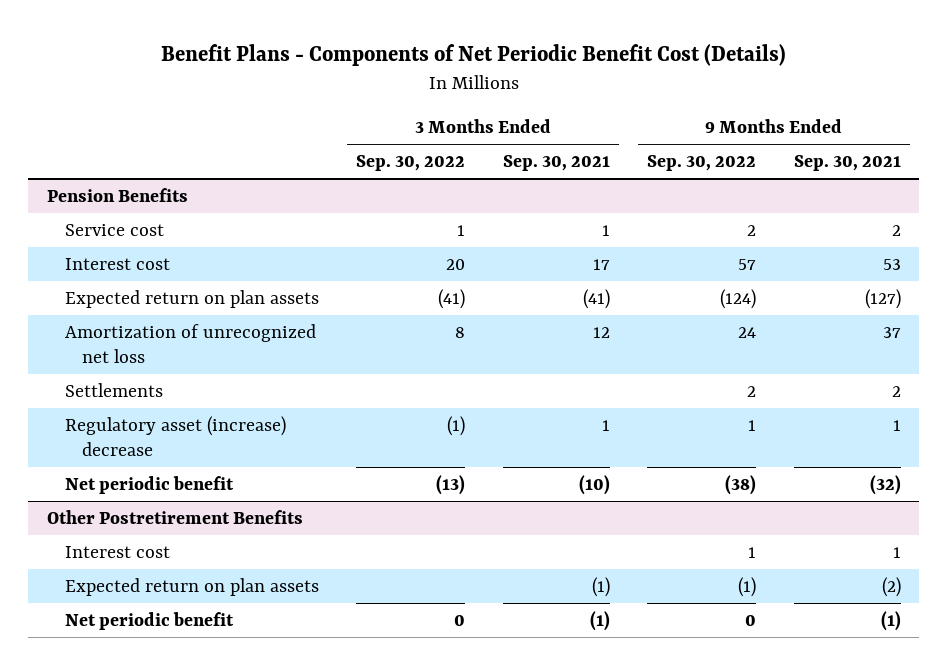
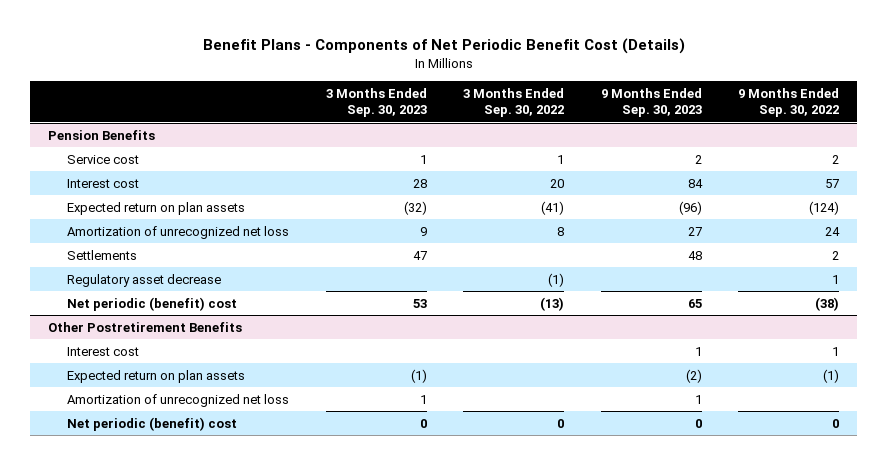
[502,155,610,172] Sep. 30, 2021 -> none
[793,155,901,172] Sep. 30, 2021 -> none
none -> [325,87,427,118] 3 Months Ended Sep. 30, 2023
none -> [600,87,702,118] 9 Months Ended Sep. 30, 2023
[64,415,286,457] Regulatory asset (increase) decrease -> [67,273,222,287] Regulatory asset decrease
[64,475,234,494] Net periodic benefit -> [67,296,238,311] Net periodic (benefit) cost
none -> [67,393,290,407] Amortization of unrecognized net loss
[64,611,234,630] Net periodic benefit -> [67,416,238,431] Net periodic (benefit) cost

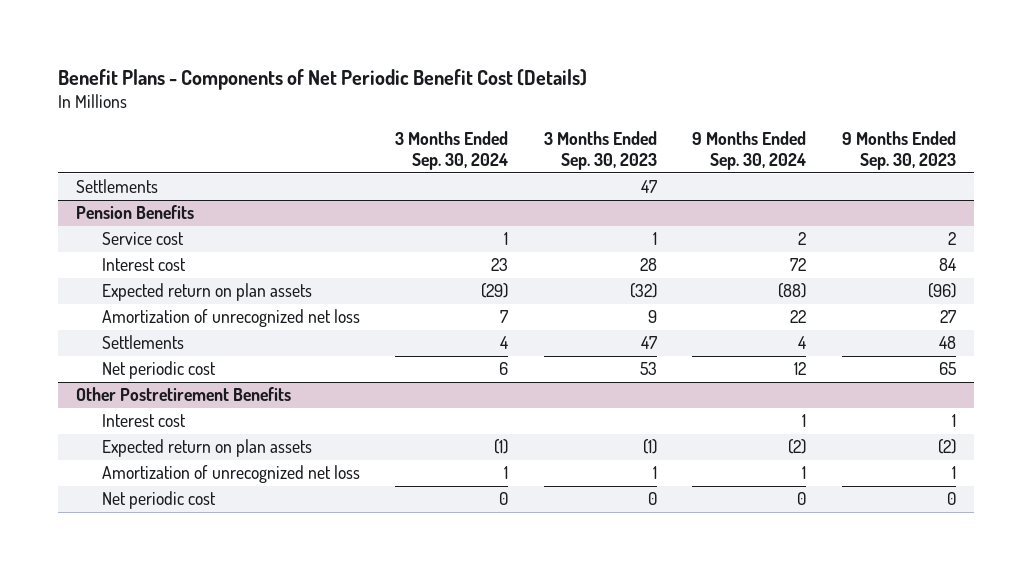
[463,87,565,118] 3 Months Ended Sep. 30, 2022 -> none
[738,87,840,118] 9 Months Ended Sep. 30, 2022 -> none
none -> [395,130,509,170] 3 Months Ended Sep. 30, 2024
none -> [692,130,807,170] 9 Months Ended Sep. 30, 2024
none -> [75,179,158,194] Settlements
[67,273,222,287] Regulatory asset decrease -> none
[67,296,238,311] Net periodic (benefit) cost -> [101,361,216,380] Net periodic cost
[67,416,238,431] Net periodic (benefit) cost -> [101,491,216,510] Net periodic cost

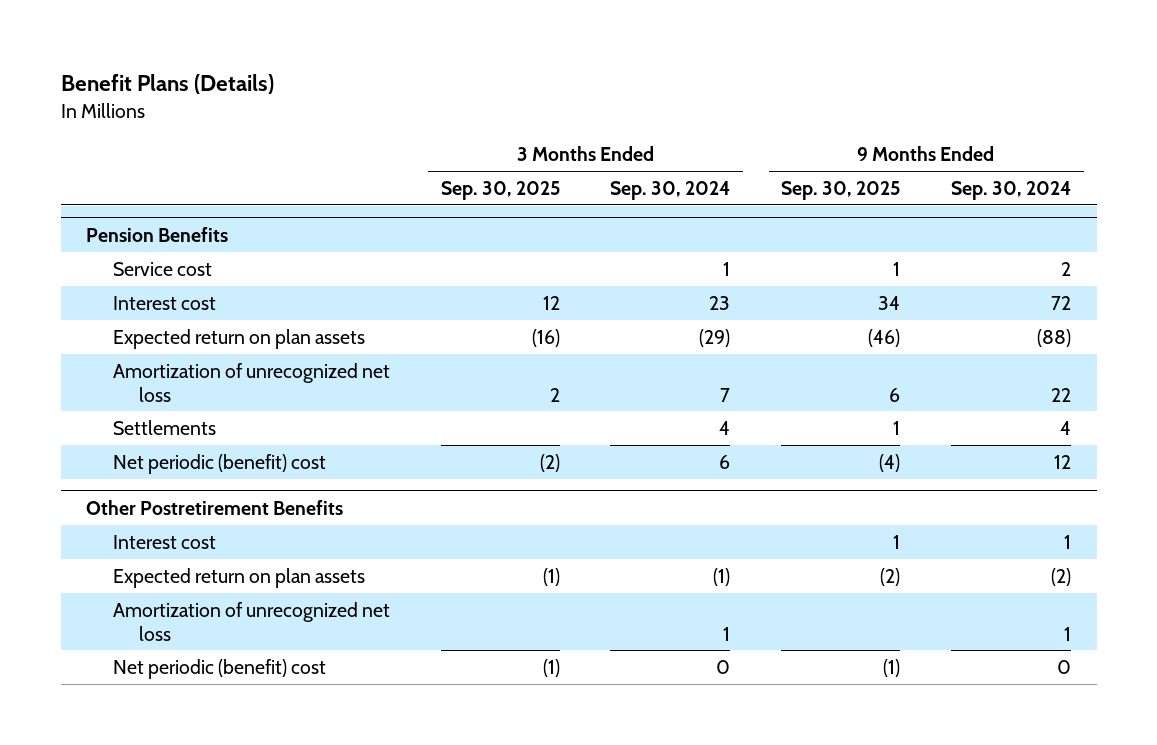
[58,68,588,90] Benefit Plans - Components of Net Periodic Benefit Cost (Details) -> [60,74,274,95] Benefit Plans (Details)
[543,130,657,170] 3 Months Ended Sep. 30, 2023 -> none
[841,130,956,170] 9 Months Ended Sep. 30, 2023 -> none
none -> [440,181,560,201] Sep. 30, 2025
none -> [781,181,901,201] Sep. 30, 2025
[75,179,158,194] Settlements -> none
[101,361,216,380] Net periodic cost -> [112,453,326,474] Net periodic (benefit) cost
[101,491,216,510] Net periodic cost -> [112,658,326,679] Net periodic (benefit) cost

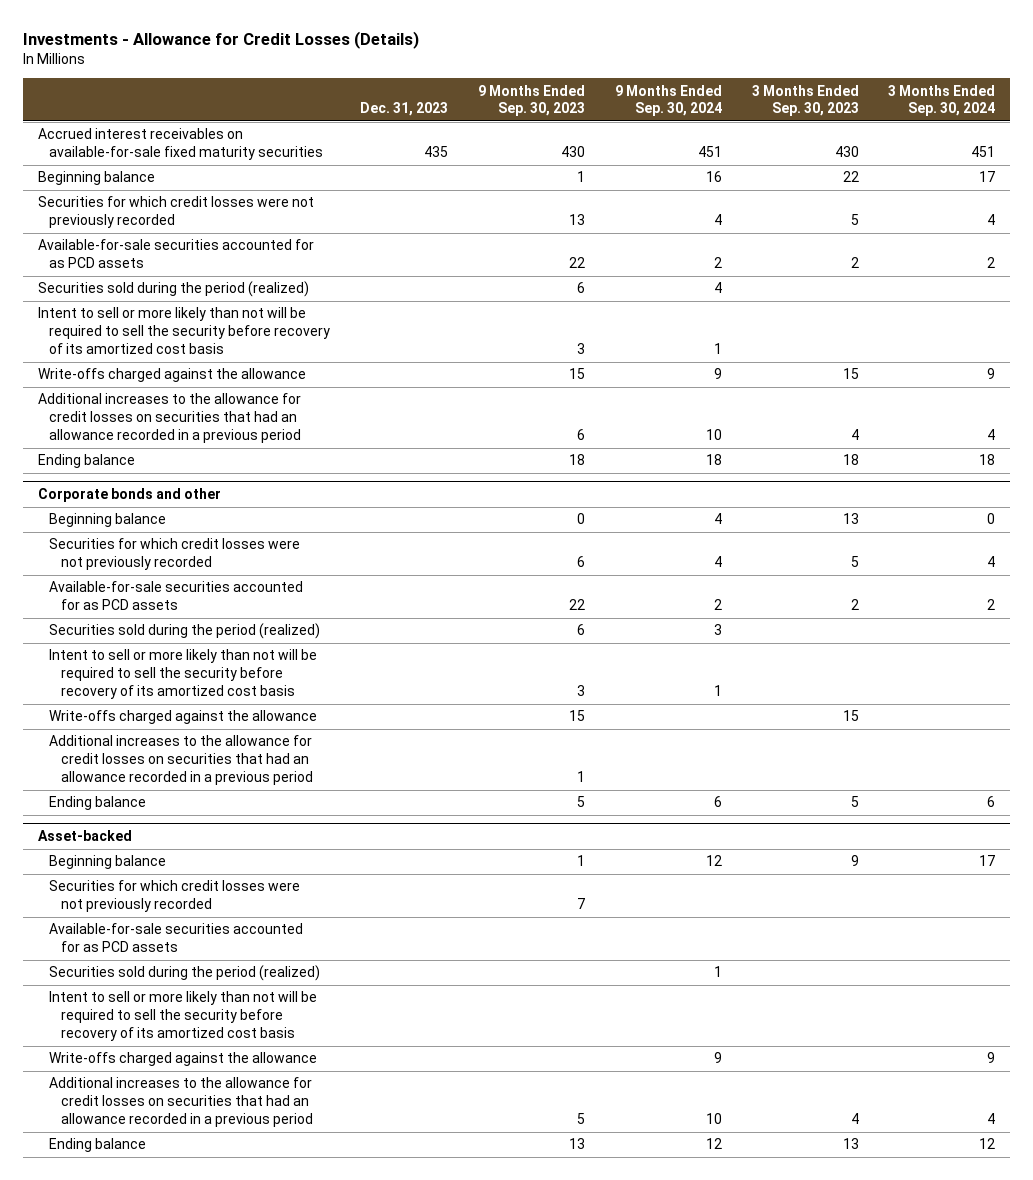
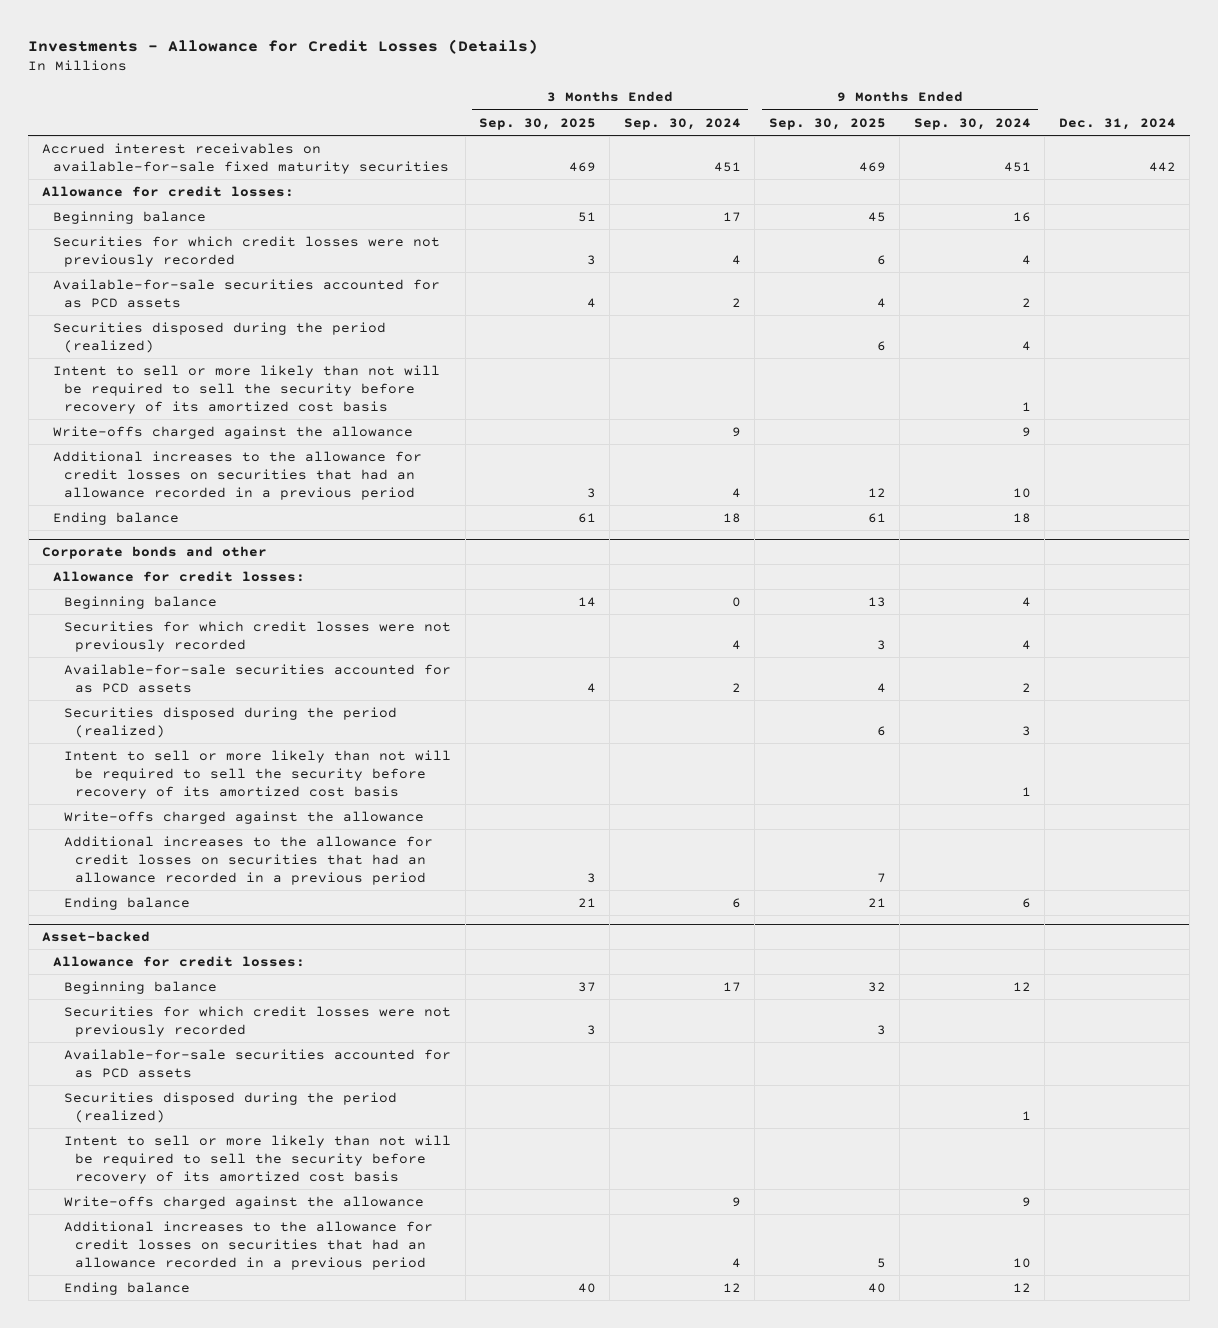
[359,102,448,117] Dec. 31, 2023 -> none
[477,84,585,117] 9 Months Ended Sep. 30, 2023 -> none
[751,84,859,117] 3 Months Ended Sep. 30, 2023 -> none
none -> [478,117,596,130] Sep. 30, 2025
none -> [768,117,886,130] Sep. 30, 2025
none -> [1058,117,1176,130] Dec. 31, 2024
none -> [42,185,295,197] Allowance for credit losses:
[37,281,309,298] Securities sold during the period (realized) -> [53,321,387,353] Securities disposed during the period (realized)
none -> [53,570,306,582] Allowance for credit losses:
[49,623,321,640] Securities sold during the period (realized) -> [64,706,398,738] Securities disposed during the period (realized)
none -> [53,955,306,967] Allowance for credit losses:
[49,965,321,982] Securities sold during the period (realized) -> [64,1091,398,1123] Securities disposed during the period (realized)

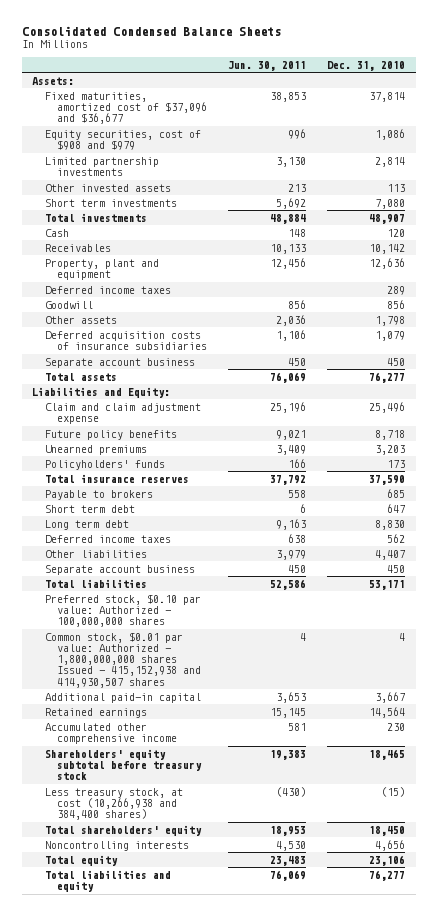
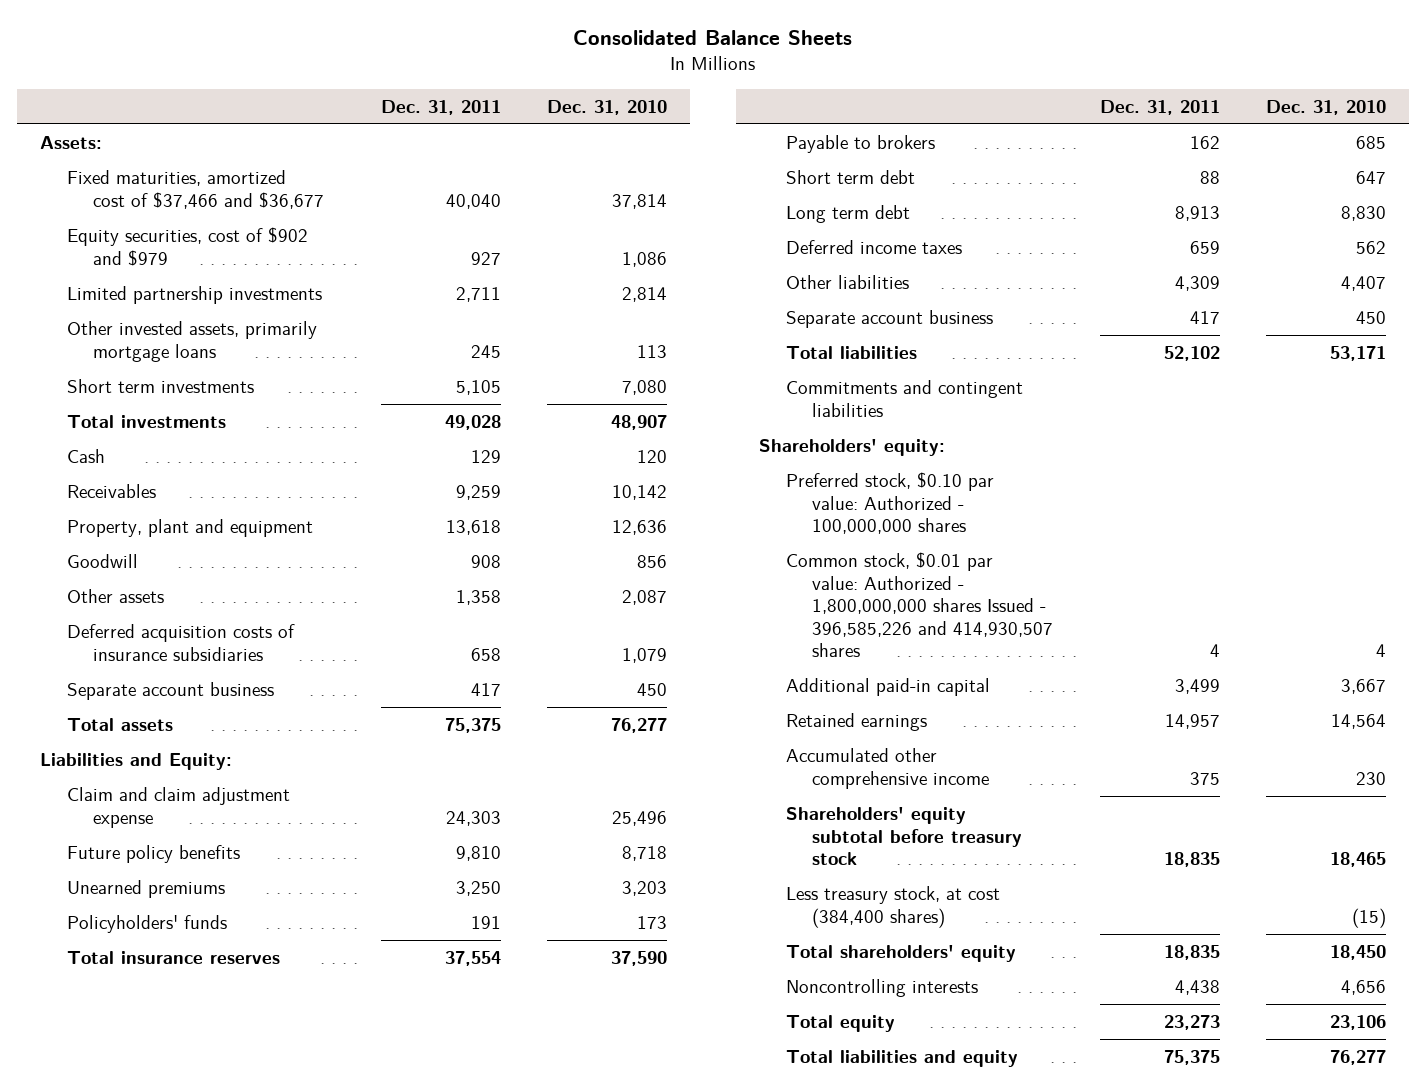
[21,25,281,36] Consolidated Condensed Balance Sheets -> [572,30,852,46] Consolidated Balance Sheets
[228,60,307,71] Jun. 30, 2011 -> none
none -> [380,99,501,115] Dec. 31, 2011
[44,91,207,125] Fixed maturities, amortized cost of $37,096 and $36,677 -> [66,170,325,209] Fixed maturities, amortized cost of $37,466 and $36,677
[44,129,201,151] Equity securities, cost of $908 and $979 -> [66,227,308,266] Equity securities, cost of $902 and $979
[44,183,171,192] Other invested assets -> [66,321,317,362] Other invested assets, primarily mortgage loans
[44,285,171,294] Deferred income taxes -> none
[375,315,406,326] 1,798 -> [621,590,667,606] 2,087
none -> [785,380,1023,417] Commitments and contingent liabilities
none -> [758,439,945,457] Shareholders' equity:
[44,631,201,688] Common stock, $0.01 par value: Authorized - 1,800,000,000 shares Issued - 415,152,938 and 414,930,507 shares -> [785,552,1054,658] Common stock, $0.01 par value: Authorized - 1,800,000,000 shares Issued - 396,585,226 and 414,930,507 shares
[44,787,183,821] Less treasury stock, at cost (10,266,938 and 384,400 shares) -> [785,886,1000,928] Less treasury stock, at cost (384,400 shares)

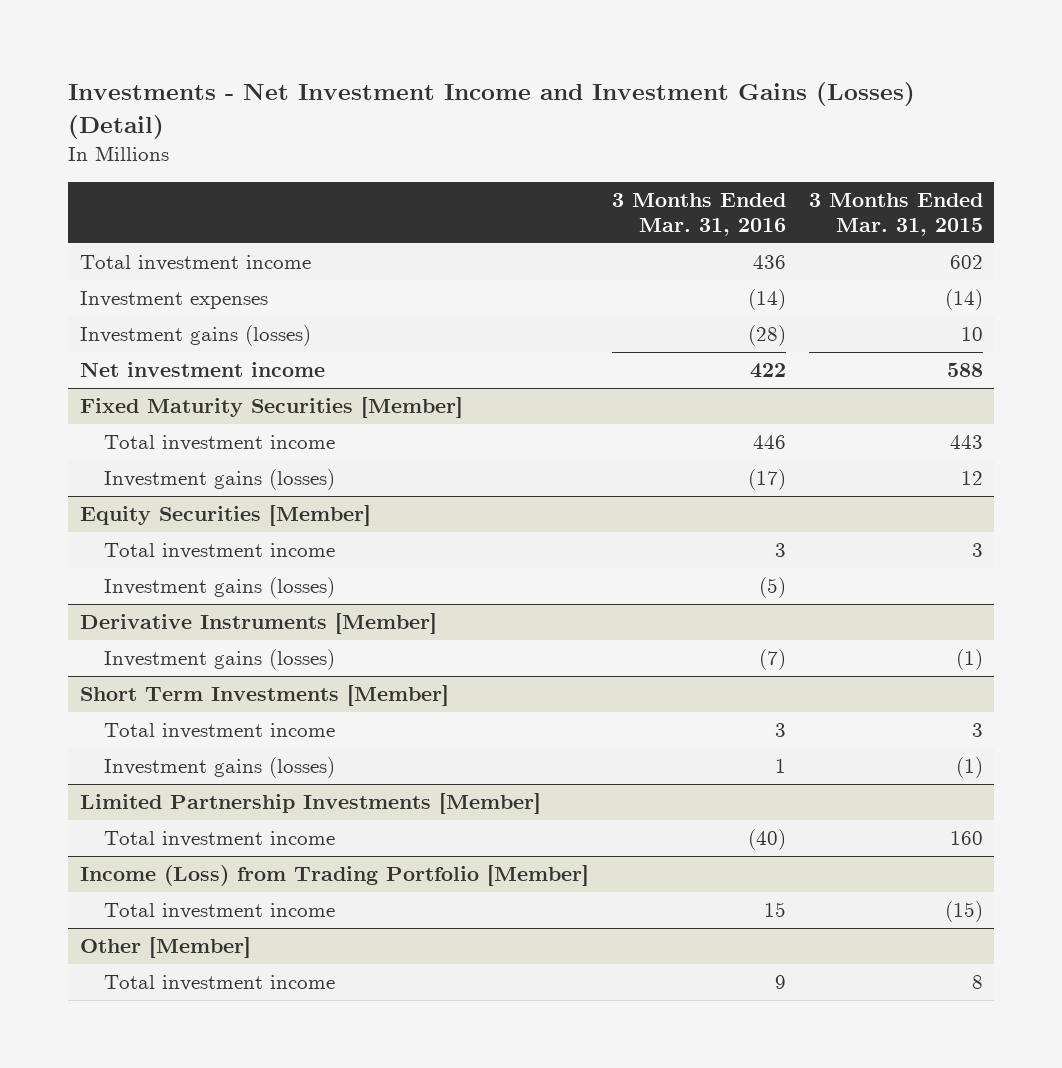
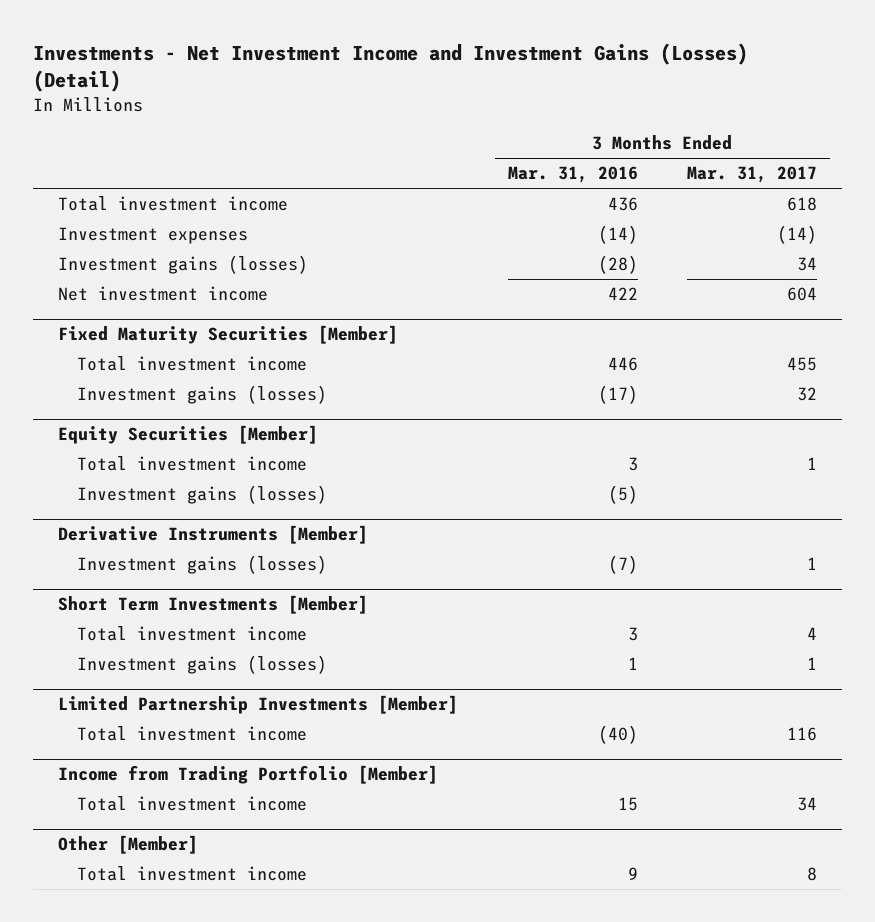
[808,192,983,237] 3 Months Ended Mar. 31, 2015 -> none
none -> [687,166,818,184] Mar. 31, 2017
[79,865,589,887] Income (Loss) from Trading Portfolio [Member] -> [57,765,438,785] Income from Trading Portfolio [Member]

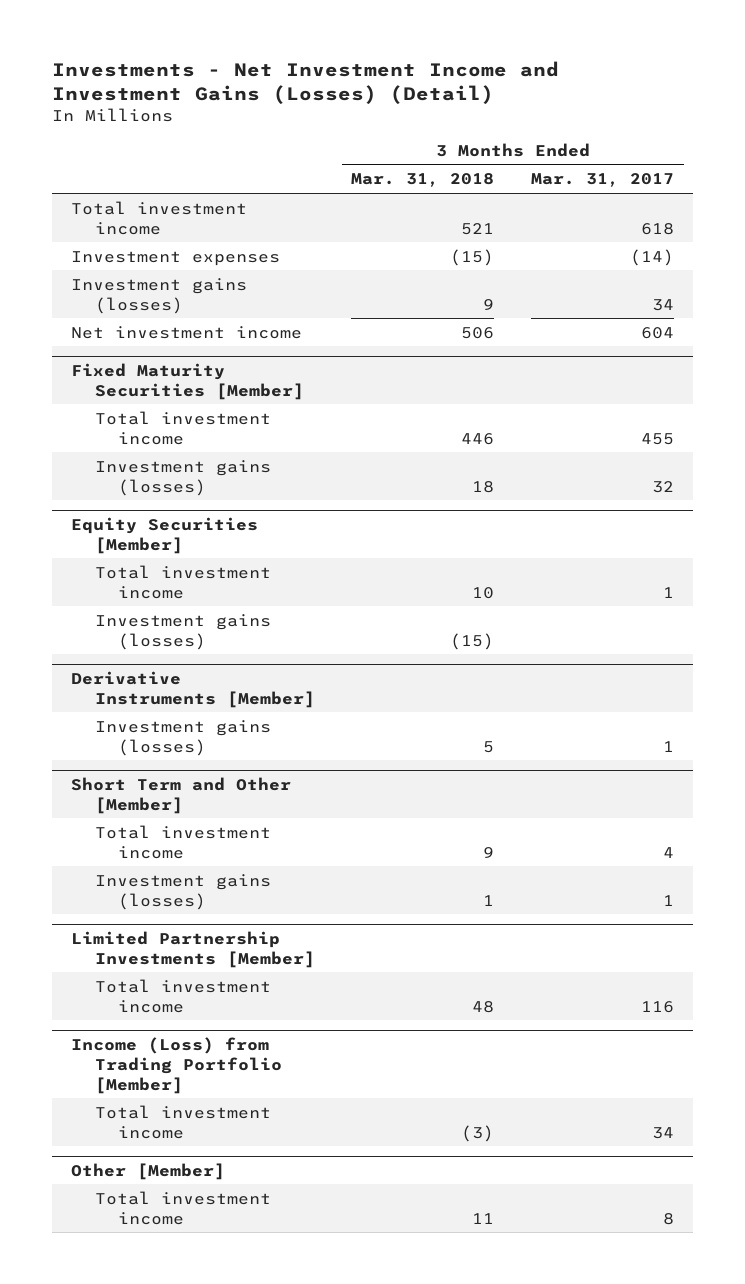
[507,166,638,184] Mar. 31, 2016 -> none
none -> [351,173,495,188] Mar. 31, 2018
[57,595,368,615] Short Term Investments [Member] -> [70,776,291,814] Short Term and Other [Member]
[57,765,438,785] Income from Trading Portfolio [Member] -> [70,1036,282,1094] Income (Loss) from Trading Portfolio [Member]

